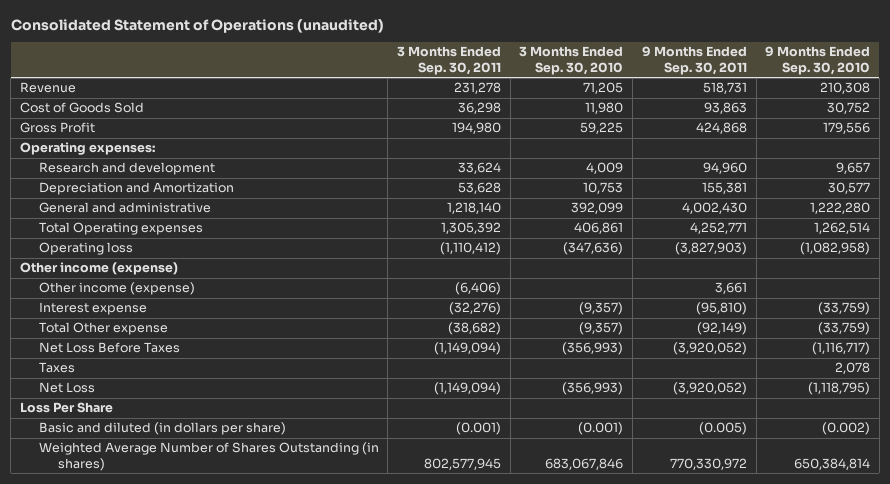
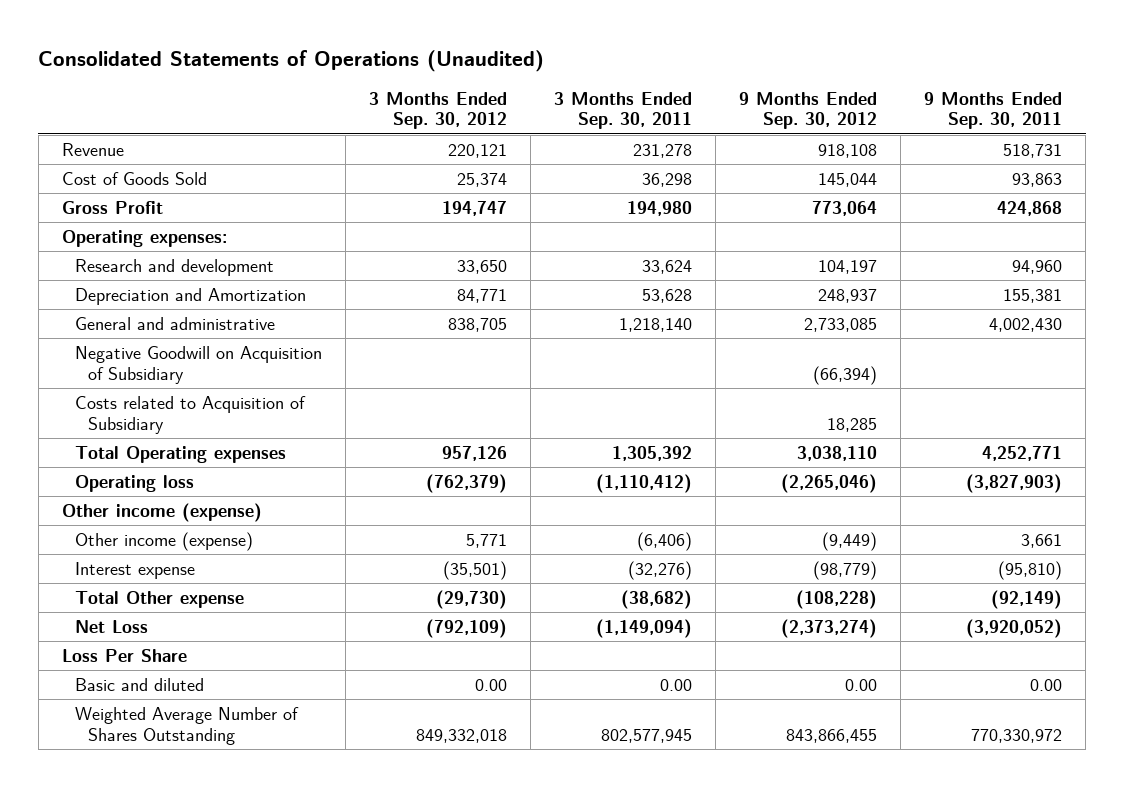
[10,18,384,33] Consolidated Statement of Operations (unaudited) -> [38,49,545,72] Consolidated Statements of Operations (Unaudited)
[519,46,624,75] 3 Months Ended Sep. 30, 2010 -> none
[765,46,871,75] 9 Months Ended Sep. 30, 2010 -> none
none -> [368,91,507,130] 3 Months Ended Sep. 30, 2012
none -> [739,91,878,130] 9 Months Ended Sep. 30, 2012
none -> [74,345,322,384] Negative Goodwill on Acquisition of Subsidiary
none -> [74,395,306,434] Costs related to Acquisition of Subsidiary
[38,342,180,354] Net Loss Before Taxes -> none
[38,362,75,374] Taxes -> none
[38,422,286,436] Basic and diluted (in dollars per share) -> [74,677,204,691] Basic and diluted
[456,422,502,436] (0.001) -> [660,678,693,691] 0.00
[698,422,747,436] (0.005) -> [1030,678,1063,691] 0.00
[38,442,379,471] Weighted Average Number of Shares Outstanding (in shares) -> [74,706,299,745] Weighted Average Number of Shares Outstanding

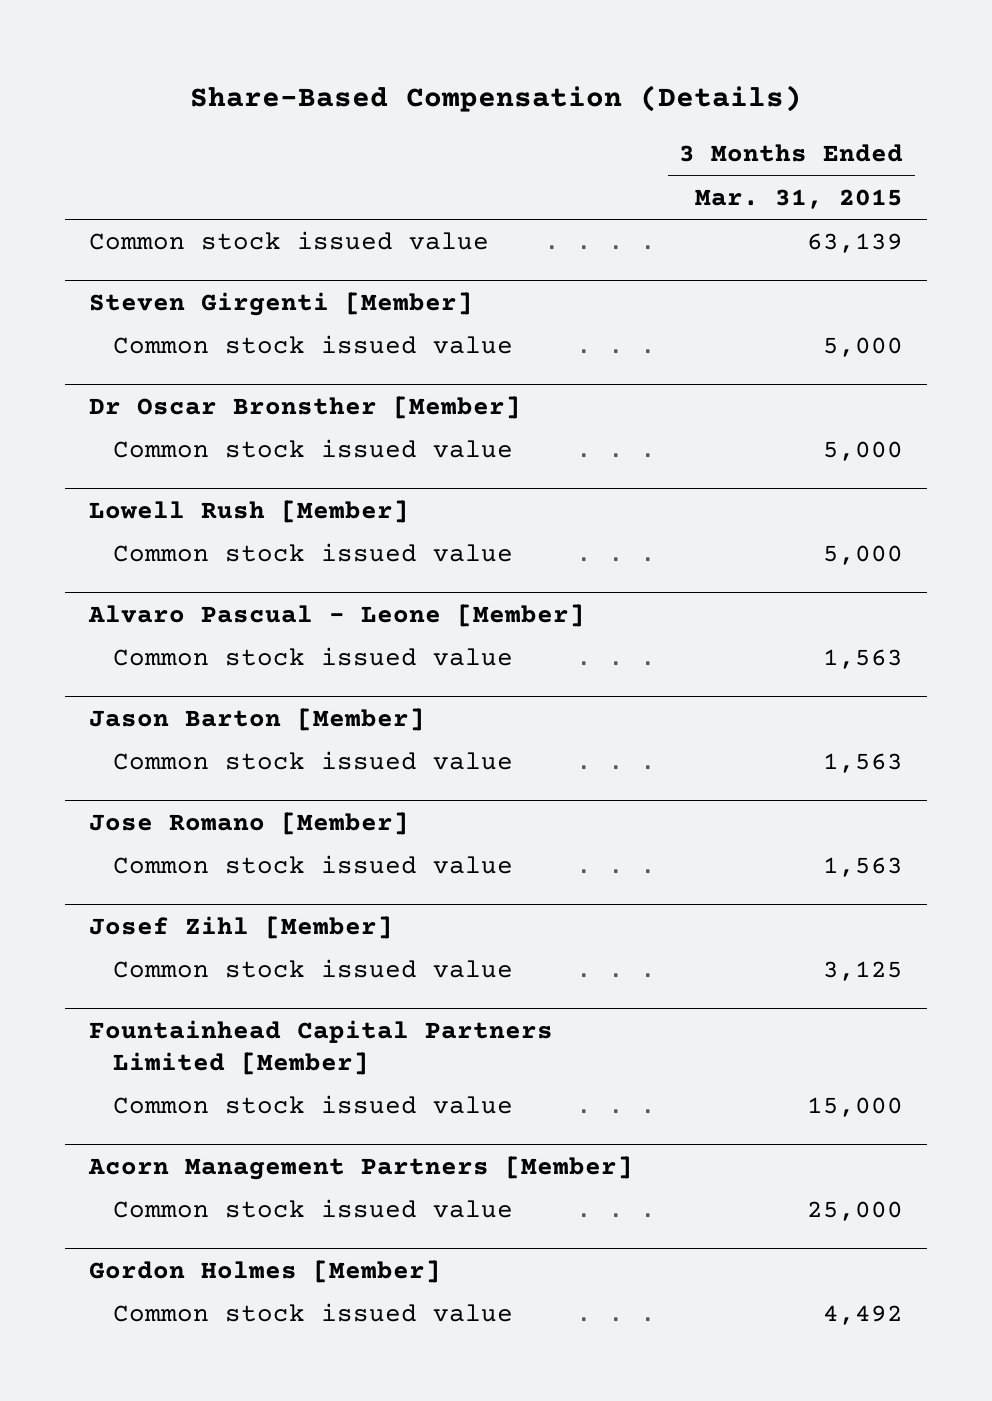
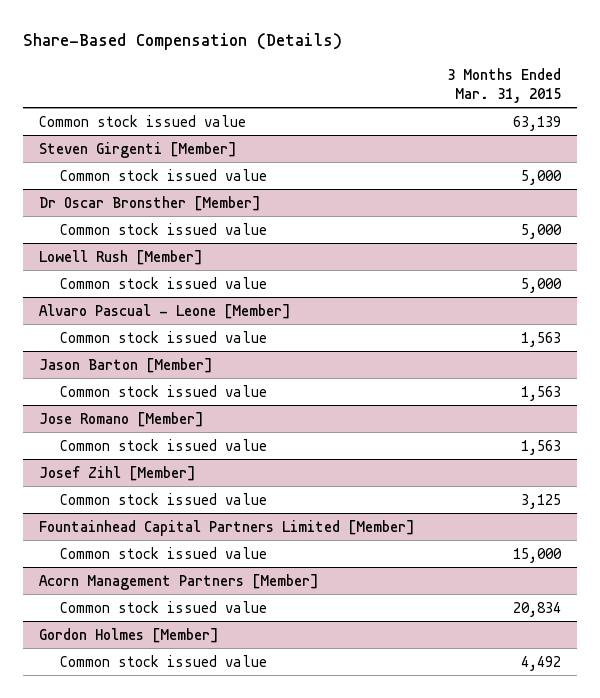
[807,1201,904,1222] 25,000 -> [512,601,561,617] 20,834

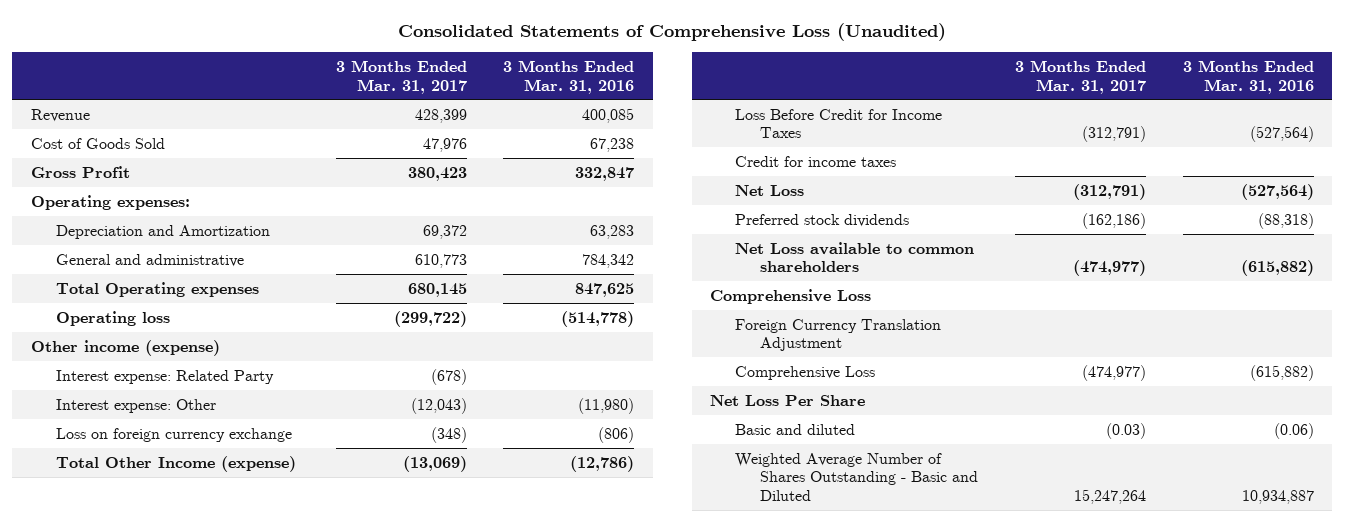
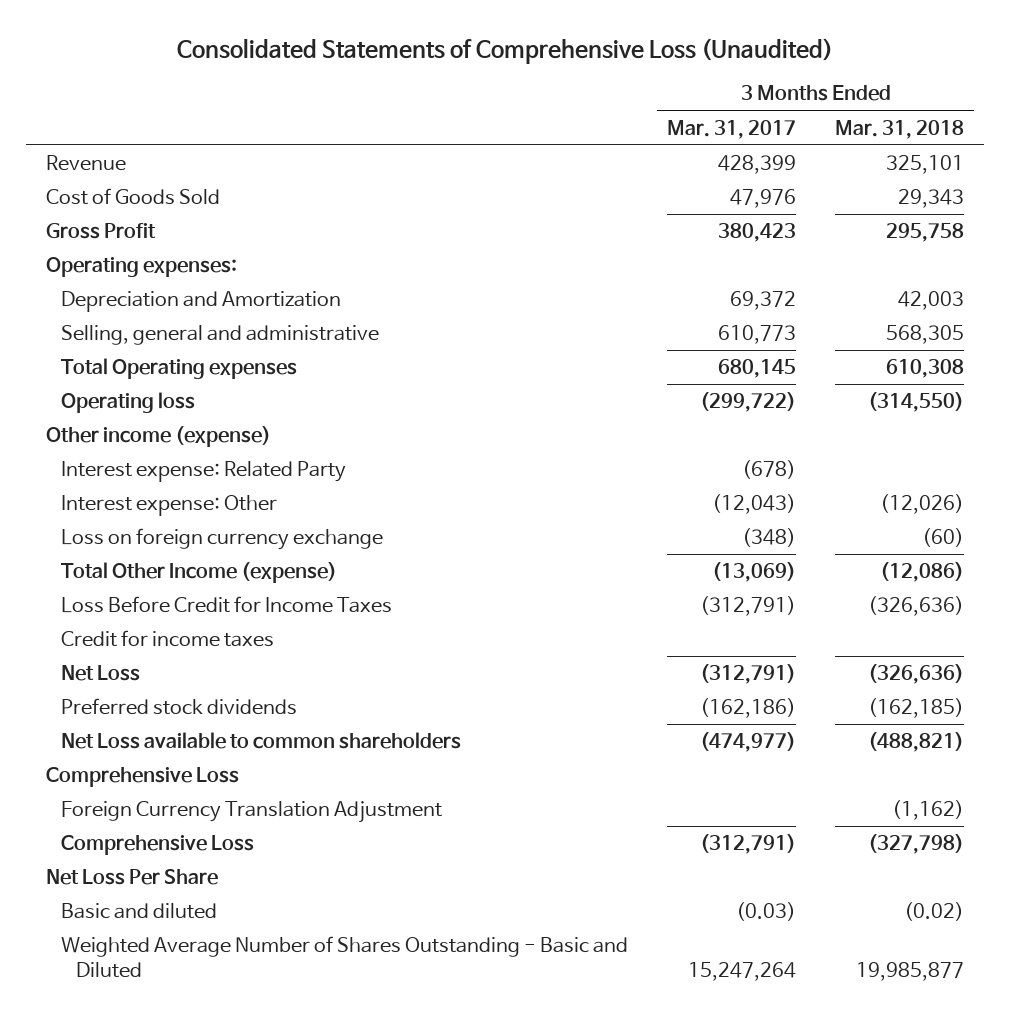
[503,59,635,94] 3 Months Ended Mar. 31, 2016 -> none
none -> [835,119,965,139] Mar. 31, 2018
[55,253,244,267] General and administrative -> [60,325,379,346] Selling, general and administrative
[1081,364,1146,381] (474,977) -> [700,834,797,855] (312,791)

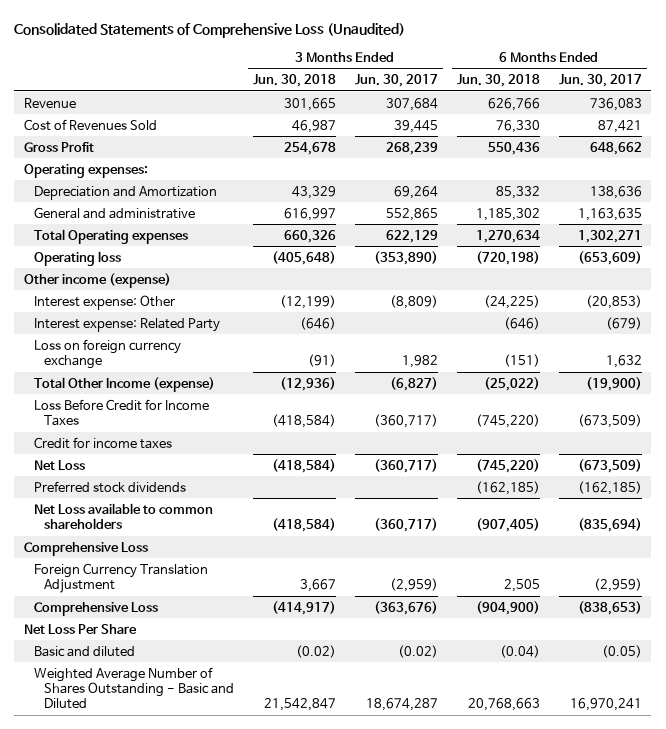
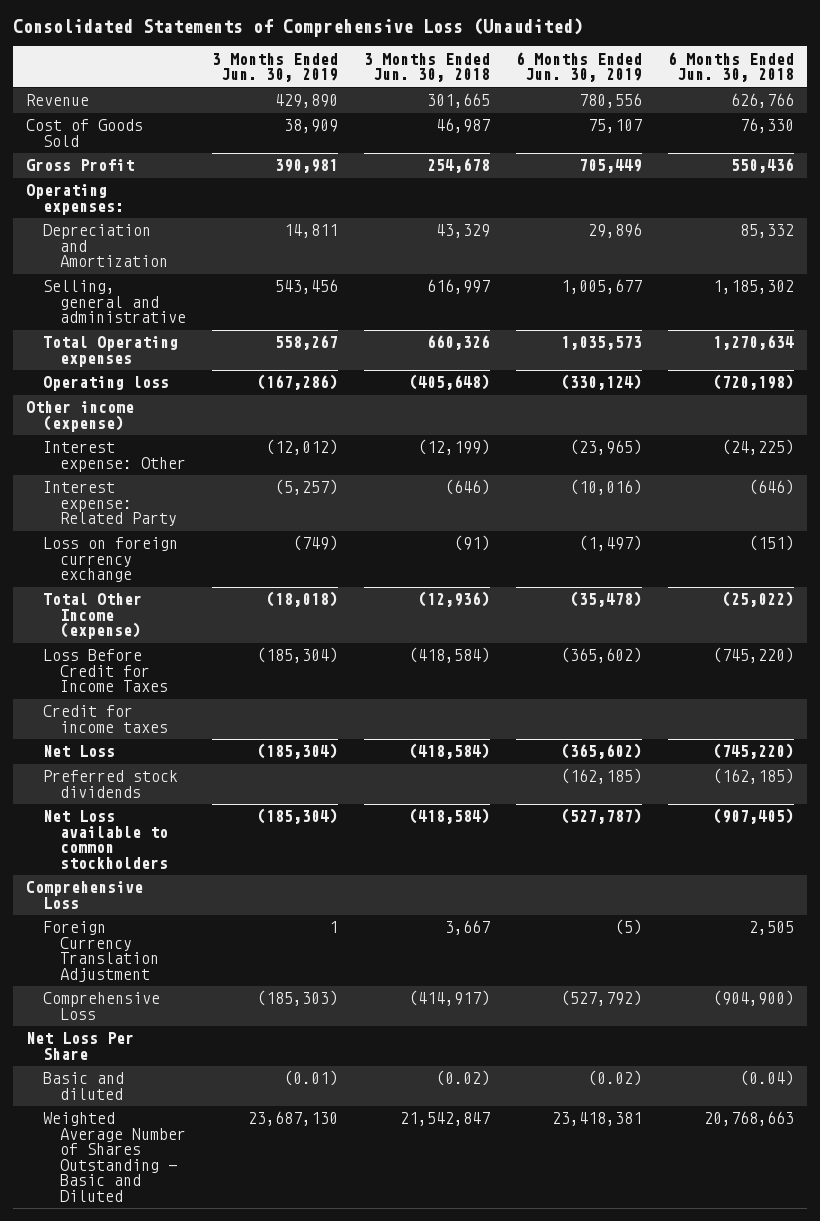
[354,73,438,87] Jun. 30, 2017 -> none
[558,73,642,87] Jun. 30, 2017 -> none
none -> [212,52,339,83] 3 Months Ended Jun. 30, 2019
none -> [516,51,643,83] 6 Months Ended Jun. 30, 2019
[23,118,157,131] Cost of Revenues Sold -> [26,119,144,147] Cost of Goods Sold
[33,206,195,219] General and administrative -> [43,280,187,324] Selling, general and administrative
[33,502,213,529] Net Loss available to common shareholders -> [43,810,169,869] Net Loss available to common stockholders

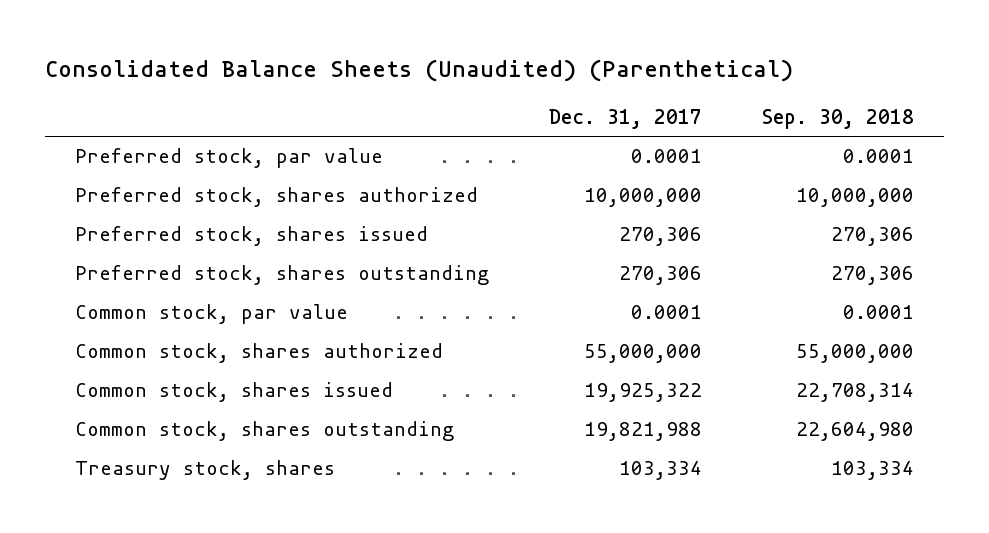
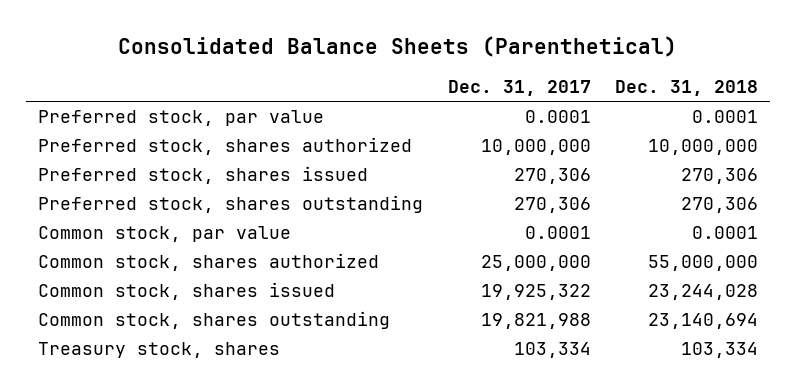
[45,59,794,83] Consolidated Balance Sheets (Unaudited) (Parenthetical) -> [118,35,678,57] Consolidated Balance Sheets (Parenthetical)
[762,109,915,130] Sep. 30, 2018 -> none
none -> [614,79,758,96] Dec. 31, 2018
[584,344,703,364] 55,000,000 -> [480,255,591,272] 25,000,000

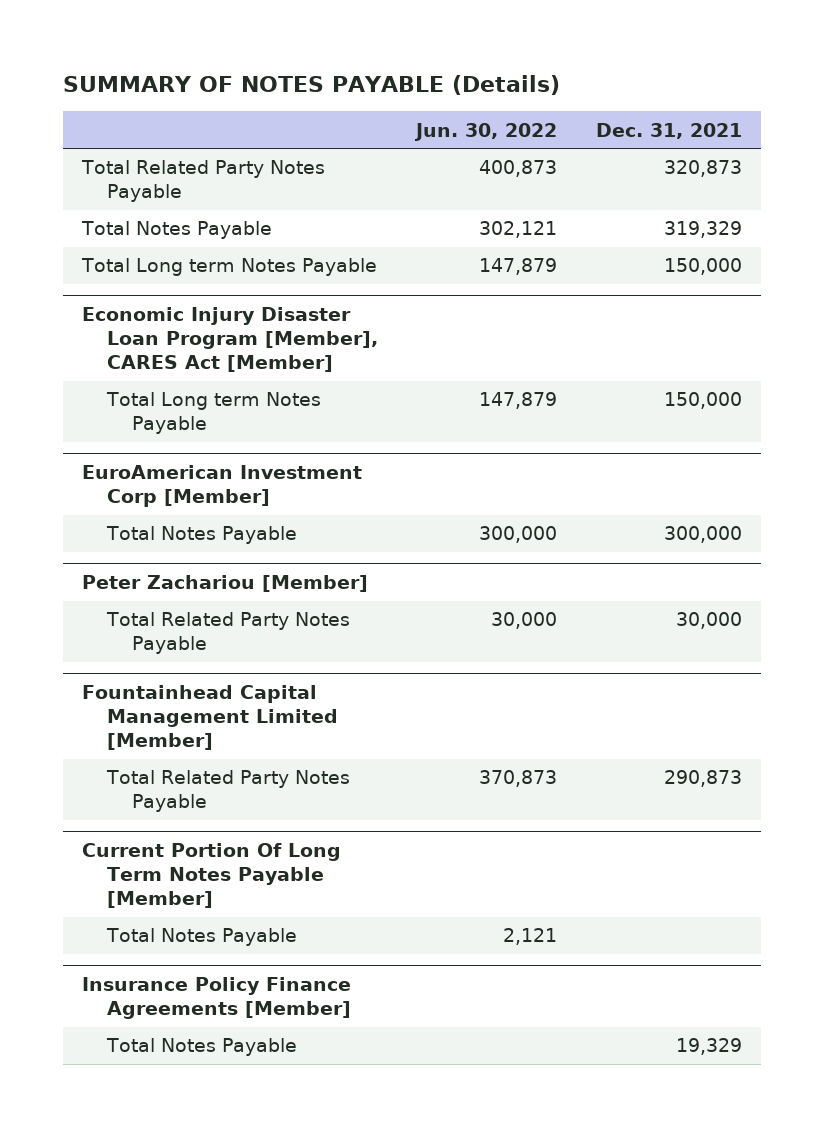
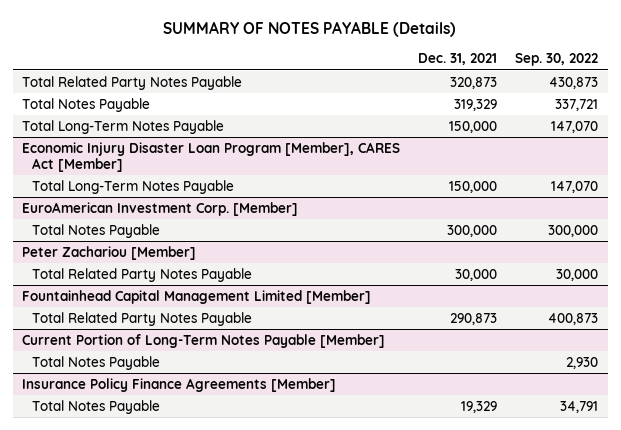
[414,122,558,141] Jun. 30, 2022 -> none
none -> [515,53,599,67] Sep. 30, 2022
[81,258,378,277] Total Long term Notes Payable -> [22,119,225,134] Total Long-Term Notes Payable
[105,392,321,435] Total Long term Notes Payable -> [31,179,234,194] Total Long-Term Notes Payable
[82,465,363,508] EuroAmerican Investment Corp [Member] -> [22,201,299,216] EuroAmerican Investment Corp. [Member]
[82,843,342,909] Current Portion Of Long Term Notes Payable [Member] -> [22,333,386,348] Current Portion of Long-Term Notes Payable [Member]

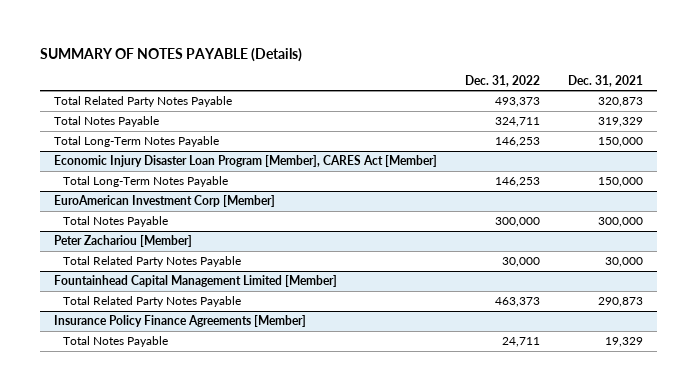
[515,53,599,67] Sep. 30, 2022 -> none
none -> [464,74,540,87] Dec. 31, 2022
[22,201,299,216] EuroAmerican Investment Corp. [Member] -> [53,195,275,208] EuroAmerican Investment Corp [Member]
[22,333,386,348] Current Portion of Long-Term Notes Payable [Member] -> none
[31,355,160,370] Total Notes Payable -> none

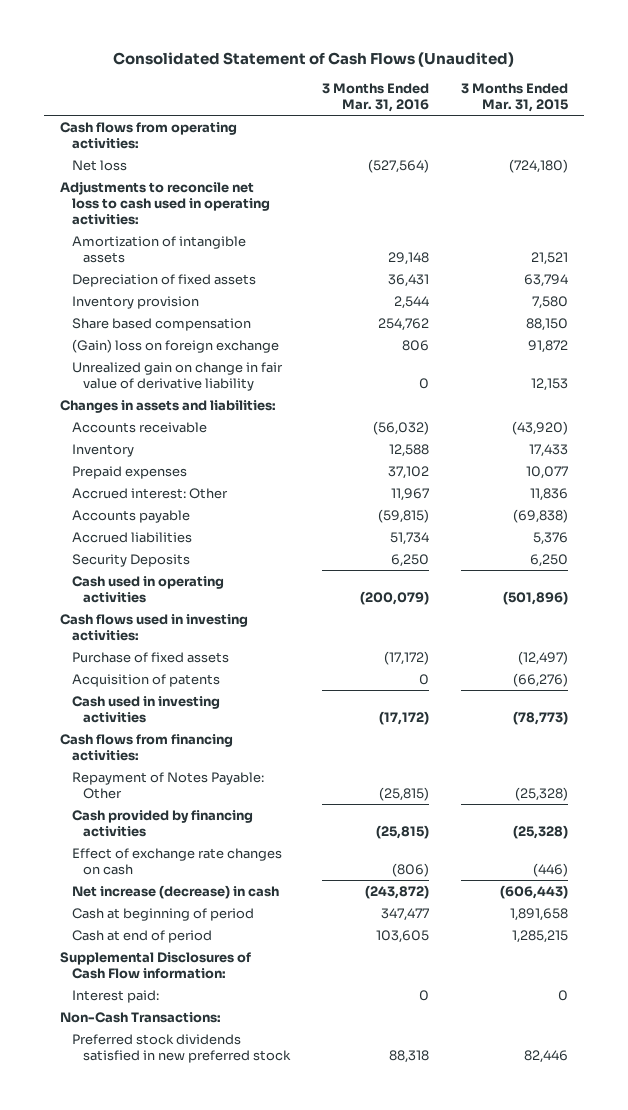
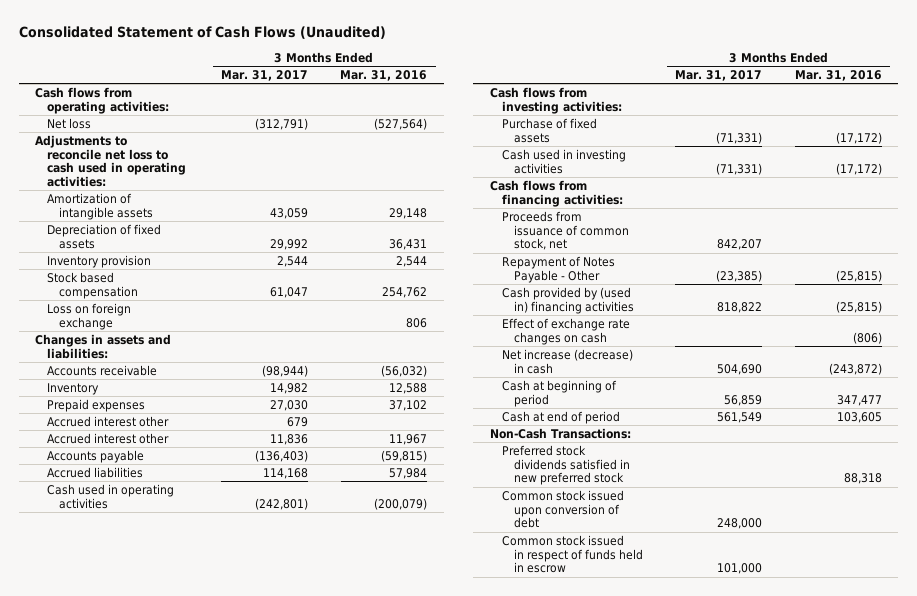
[461,82,569,112] 3 Months Ended Mar. 31, 2015 -> none
none -> [220,70,308,82] Mar. 31, 2017
[71,361,283,391] Unrealized gain on change in fair value of derivative liability -> none
[71,317,251,331] Share based compensation -> [47,271,138,299] Stock based compensation
[71,338,279,353] (Gain) loss on foreign exchange -> [47,302,132,330] Loss on foreign exchange
none -> [47,415,170,427] Accrued interest other
[71,487,228,499] Accrued interest: Other -> [47,432,170,444] Accrued interest other
[71,553,190,567] Security Deposits -> none
[390,531,430,545] 51,734 -> [389,467,428,479] 57,984
[59,613,248,641] Cash flows used in investing activities: -> [489,86,622,114] Cash flows from investing activities:
[71,673,220,687] Acquisition of patents -> none
none -> [501,210,629,251] Proceeds from issuance of common stock, net
[71,771,264,799] Repayment of Notes Payable: Other -> [501,255,615,283] Repayment of Notes Payable - Other
[71,809,253,837] Cash provided by financing activities -> [501,286,634,314] Cash provided by (used in) financing activities
[59,951,251,979] Supplemental Disclosures of Cash Flow information: -> none
[71,989,159,1003] Interest paid: -> none
none -> [501,489,624,529] Common stock issued upon conversion of debt
none -> [501,534,643,574] Common stock issued in respect of funds held in escrow

